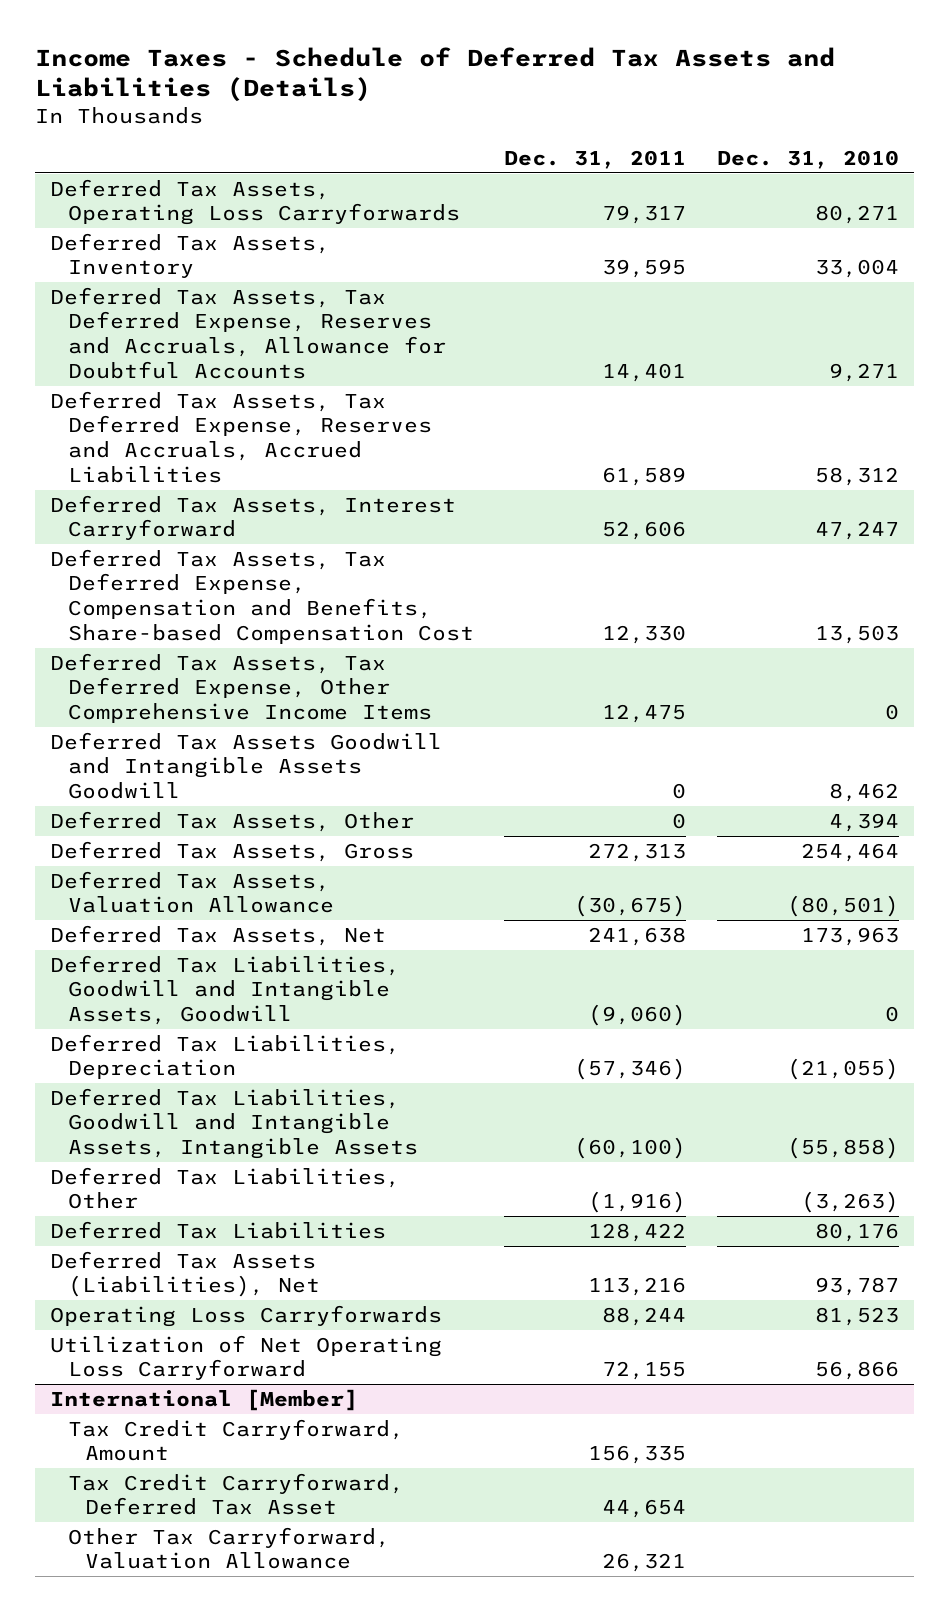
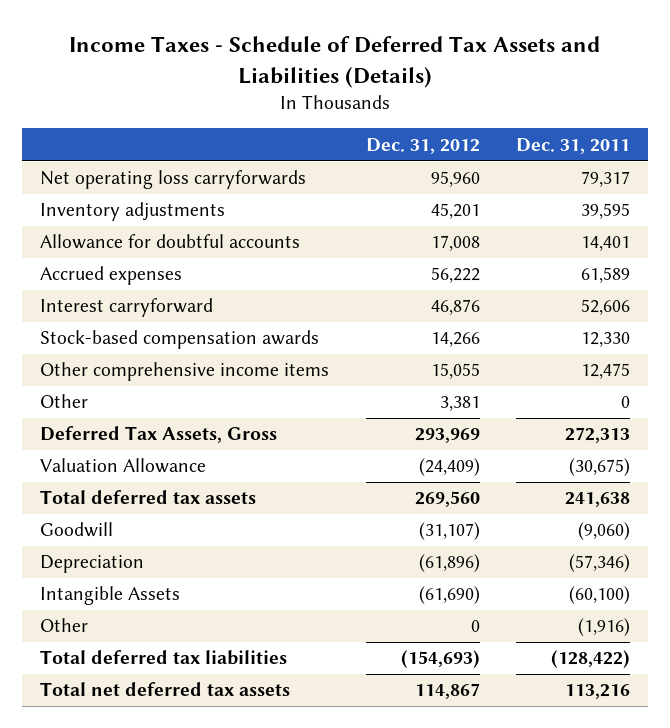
[716,149,899,169] Dec. 31, 2010 -> none
none -> [365,137,480,154] Dec. 31, 2012
[50,731,443,800] Deferred Tax Assets Goodwill and Intangible Assets Goodwill -> none
[50,810,415,832] Deferred Tax Assets, Other -> none
[50,178,460,226] Deferred Tax Assets, Operating Loss Carryforwards -> [40,170,307,190] Net operating loss carryforwards
[50,232,331,279] Deferred Tax Assets, Inventory -> [40,202,226,222] Inventory adjustments
[50,286,446,379] Deferred Tax Assets, Tax Deferred Expense, Reserves and Accruals, Allowance for Doubtful Accounts -> [40,234,301,250] Allowance for doubtful accounts
[50,390,432,483] Deferred Tax Assets, Tax Deferred Expense, Reserves and Accruals, Accrued Liabilities -> [40,266,183,286] Accrued expenses
[50,494,457,541] Deferred Tax Assets, Interest Carryforward -> [40,298,214,318] Interest carryforward
[50,548,474,644] Deferred Tax Assets, Tax Deferred Expense, Compensation and Benefits, Share-based Compensation Cost -> [40,330,320,350] Stock-based compensation awards
[50,652,432,724] Deferred Tax Assets, Tax Deferred Expense, Other Comprehensive Income Items -> [40,362,330,382] Other comprehensive income items
none -> [40,394,89,409] Other
[50,1304,443,1327] Operating Loss Carryforwards -> none
[50,1334,443,1381] Utilization of Net Operating Loss Carryforward -> none
[50,1388,359,1411] International [Member] -> none
[67,1418,404,1462] Tax Credit Carryforward, Amount -> none
[67,1472,404,1516] Tax Credit Carryforward, Deferred Tax Asset -> none
[67,1526,390,1570] Other Tax Carryforward, Valuation Allowance -> none
[50,870,334,914] Deferred Tax Assets, Valuation Allowance -> [40,458,207,474] Valuation Allowance
[50,924,387,946] Deferred Tax Assets, Net -> [40,490,257,505] Total deferred tax assets
[50,954,401,1026] Deferred Tax Liabilities, Goodwill and Intangible Assets, Goodwill -> [40,522,114,538] Goodwill
[50,1033,401,1080] Deferred Tax Liabilities, Depreciation -> [40,555,145,574] Depreciation
[50,1087,418,1160] Deferred Tax Liabilities, Goodwill and Intangible Assets, Intangible Assets -> [40,586,181,606] Intangible Assets
[50,1166,401,1210] Deferred Tax Liabilities, Other -> [40,618,89,633] Other
[50,1220,387,1239] Deferred Tax Liabilities -> [40,650,288,666] Total deferred tax liabilities
[588,1222,687,1242] 128,422 -> [550,650,630,669] (128,422)
[50,1250,320,1298] Deferred Tax Assets (Liabilities), Net -> [40,682,291,697] Total net deferred tax assets

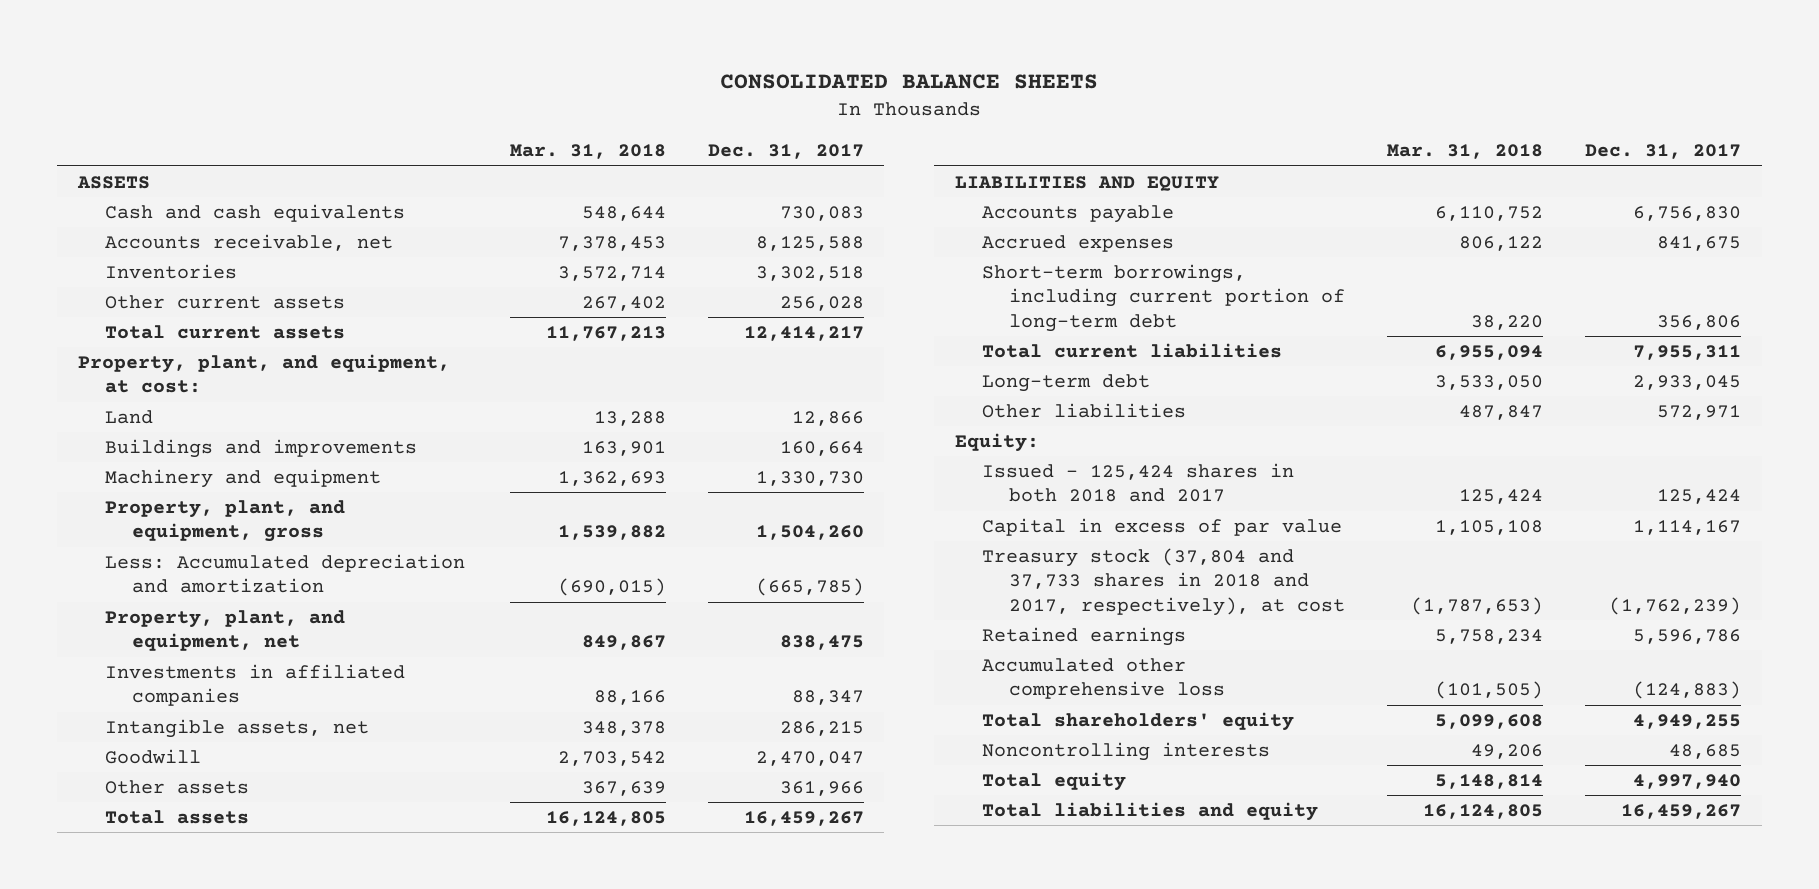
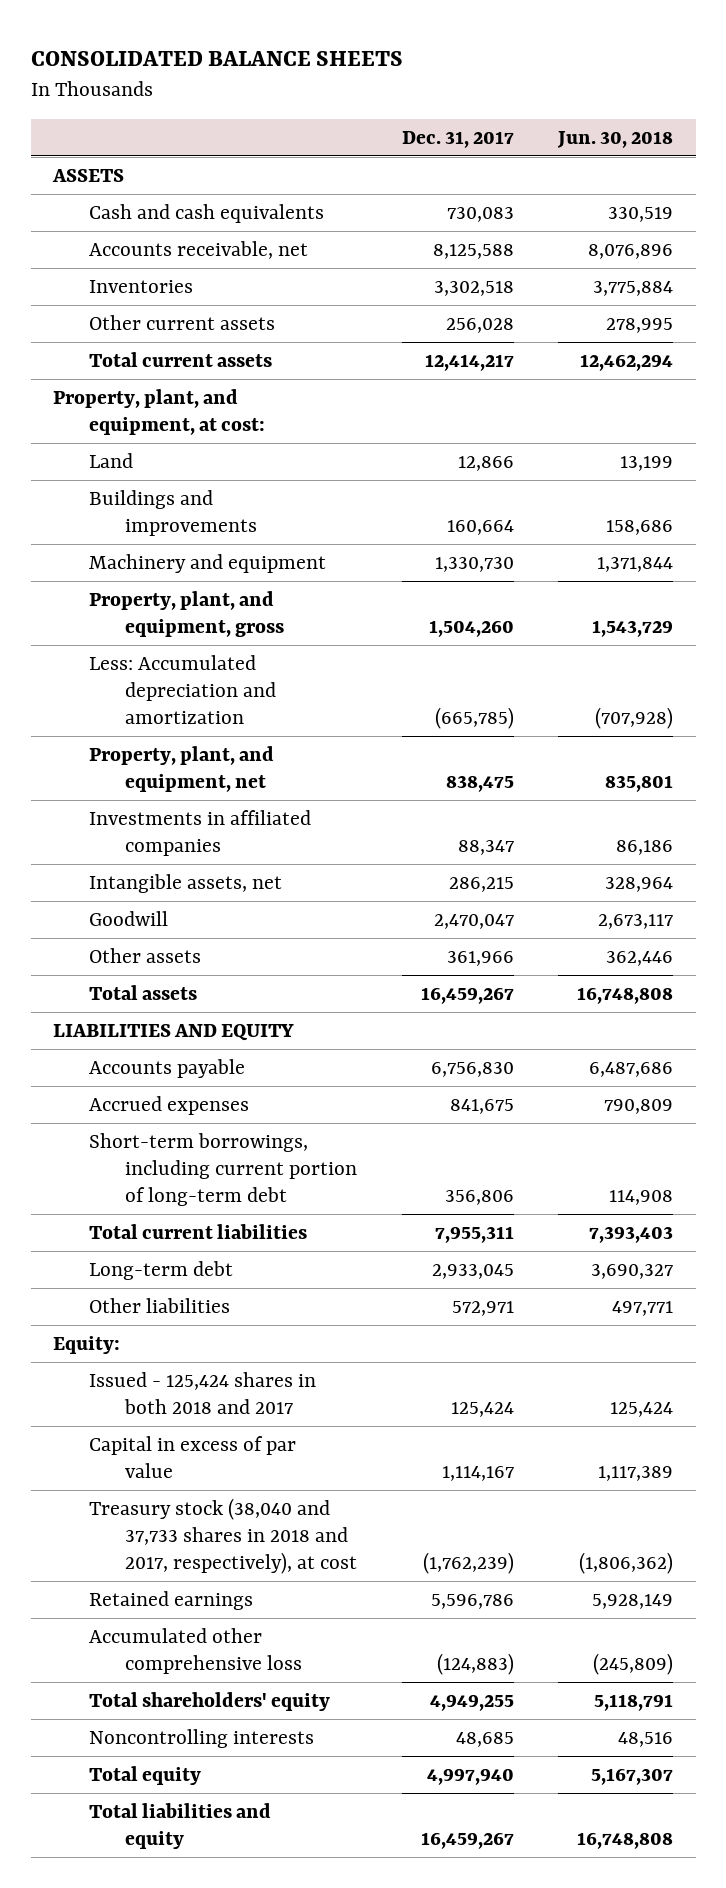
[509,144,666,160] Mar. 31, 2018 -> none
none -> [557,130,674,148] Jun. 30, 2018
[982,547,1346,616] Treasury stock (37,804 and 37,733 shares in 2018 and 2017, respectively), at cost -> [89,1498,358,1574] Treasury stock (38,040 and 37,733 shares in 2018 and 2017, respectively), at cost

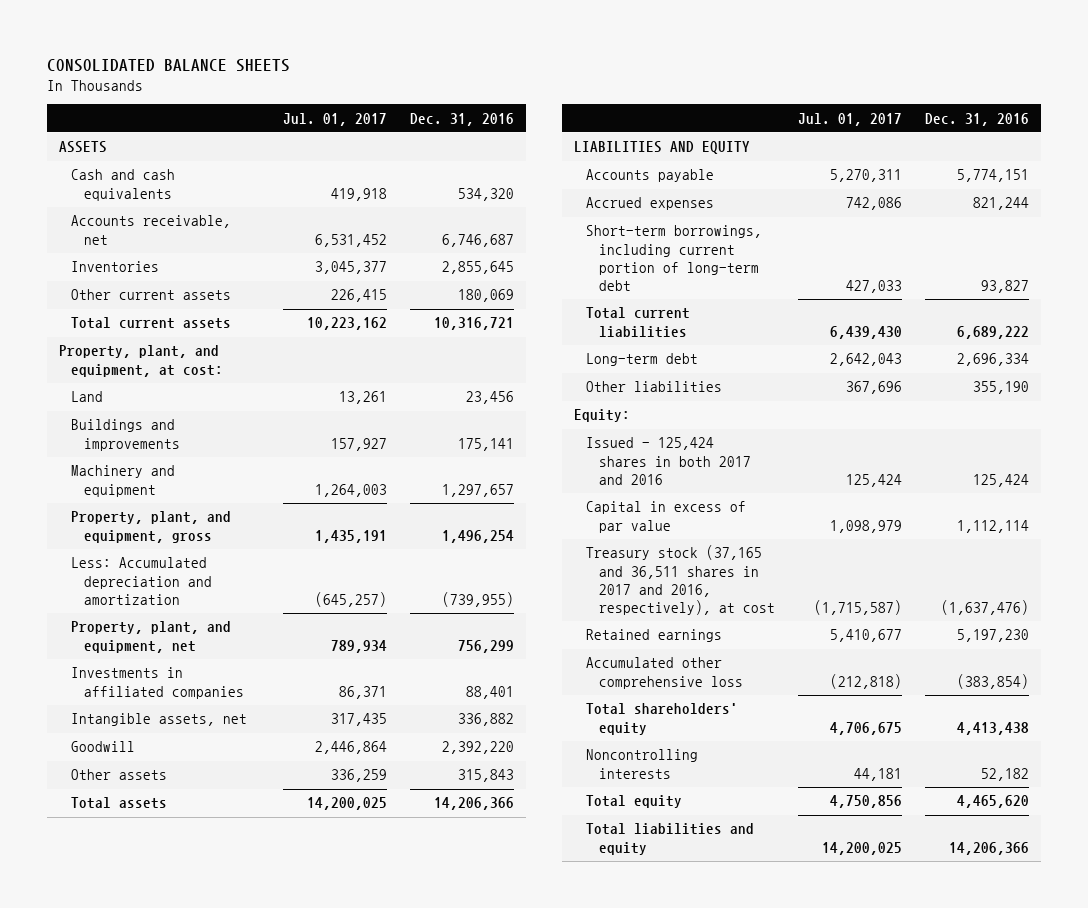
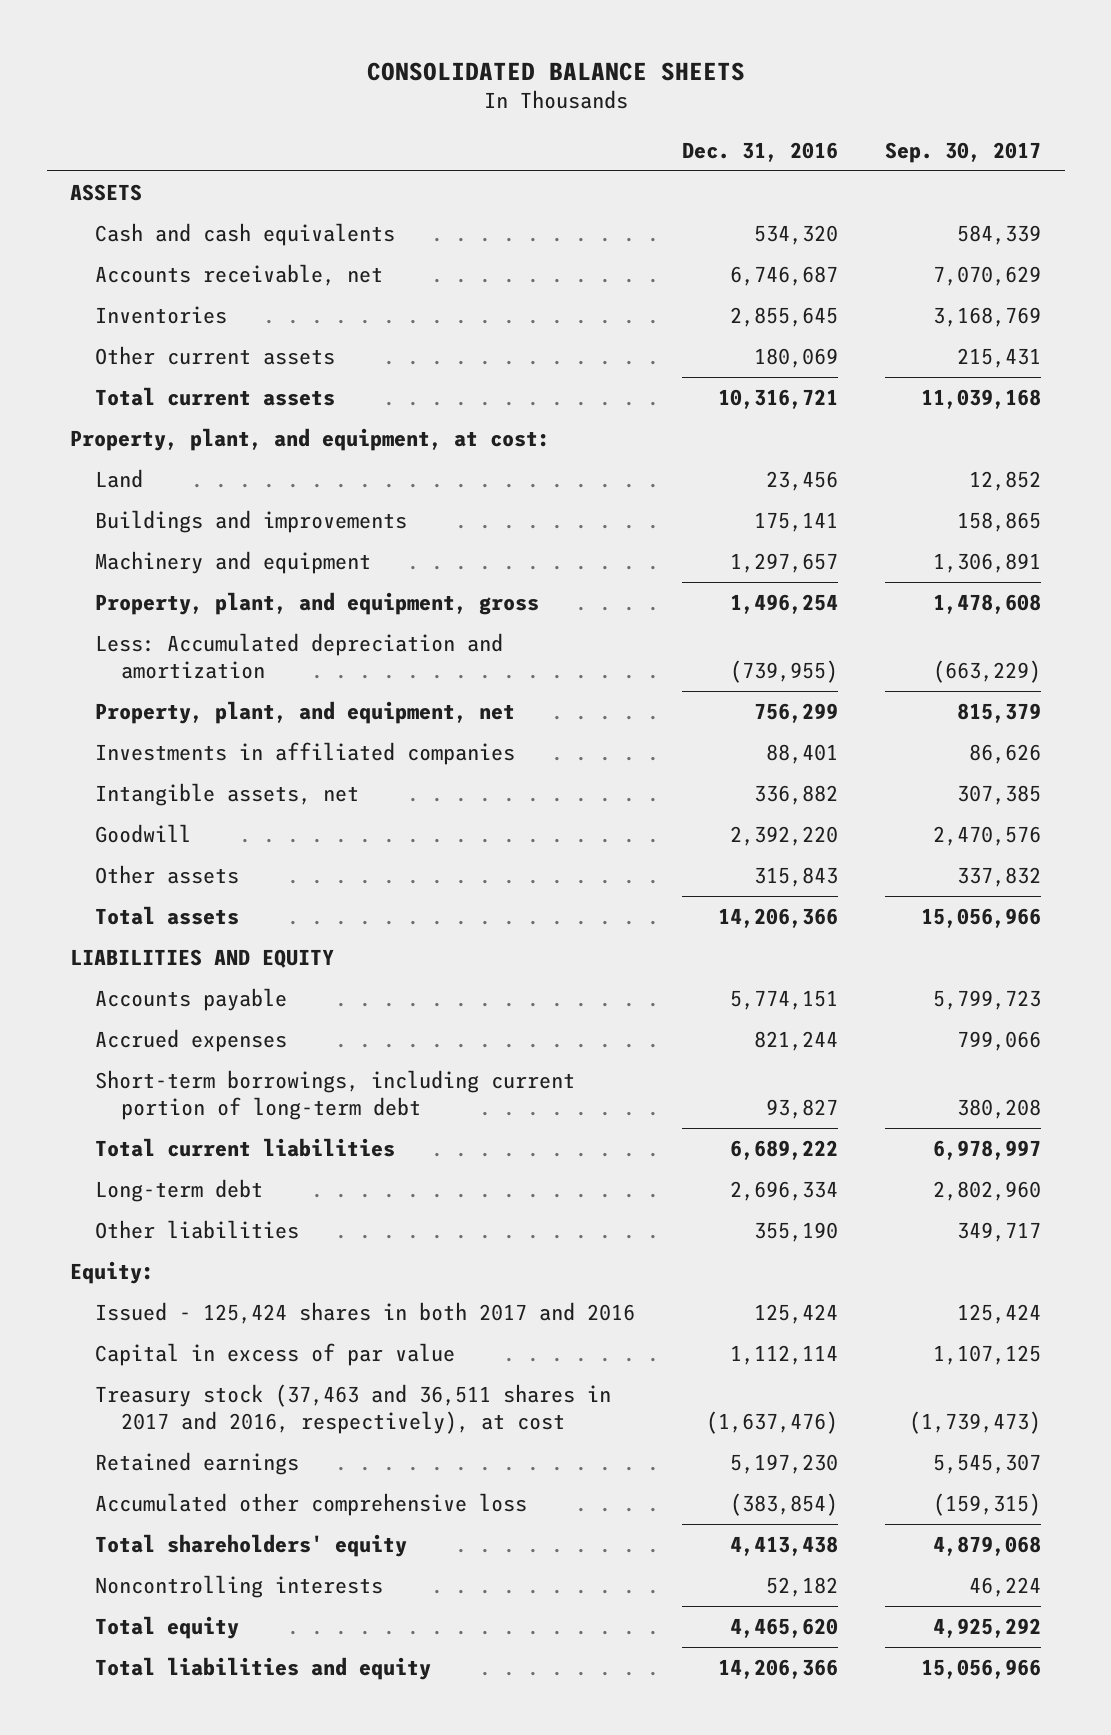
[283,112,388,126] Jul. 01, 2017 -> none
none -> [885,141,1042,163] Sep. 30, 2017
[586,545,775,615] Treasury stock (37,165 and 36,511 shares in 2017 and 2016, respectively), at cost -> [95,1384,612,1434] Treasury stock (37,463 and 36,511 shares in 2017 and 2016, respectively), at cost

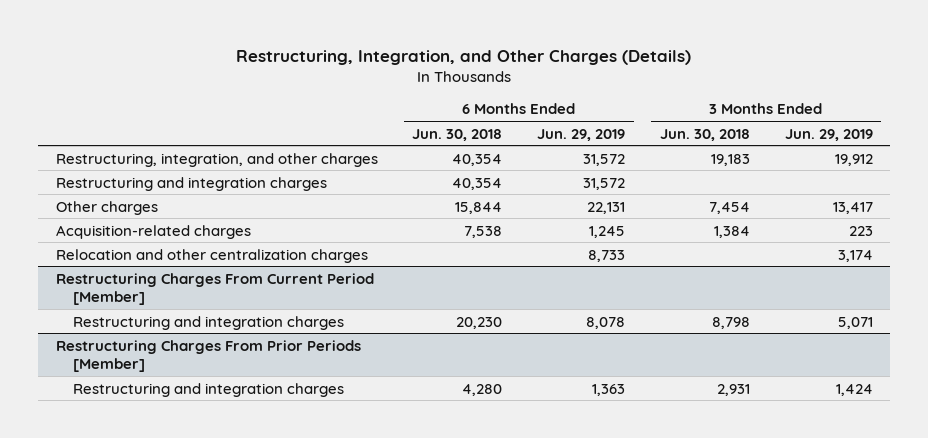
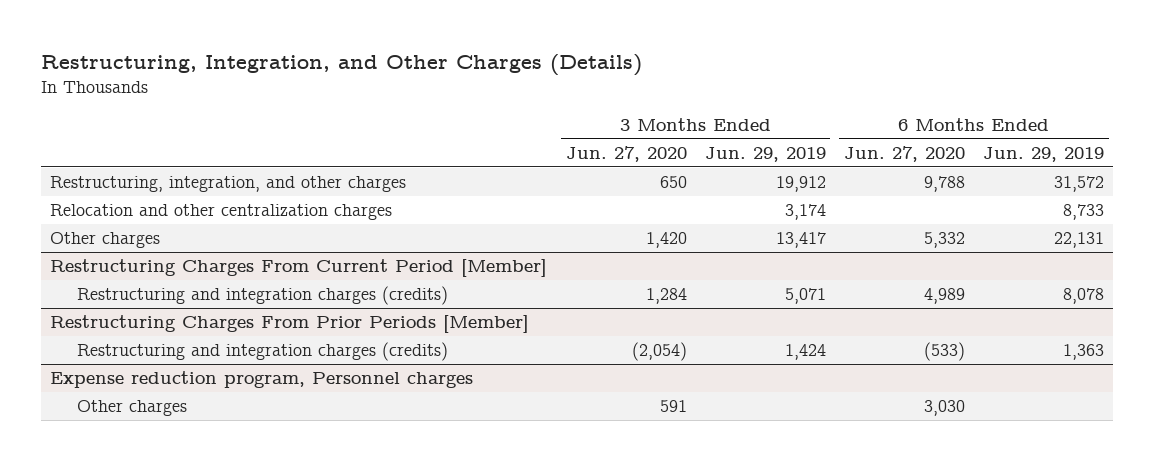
[412,128,503,141] Jun. 30, 2018 -> none
[659,128,750,141] Jun. 30, 2018 -> none
none -> [565,145,687,162] Jun. 27, 2020
none -> [843,145,965,162] Jun. 27, 2020
[55,176,327,191] Restructuring and integration charges -> none
[55,224,251,239] Acquisition-related charges -> none
[55,200,158,215] Other charges -> [50,232,161,249] Other charges
[72,315,344,330] Restructuring and integration charges -> [77,286,449,306] Restructuring and integration charges (credits)
[72,382,344,397] Restructuring and integration charges -> [77,342,449,362] Restructuring and integration charges (credits)
none -> [50,371,474,389] Expense reduction program, Personnel charges
none -> [77,400,188,417] Other charges

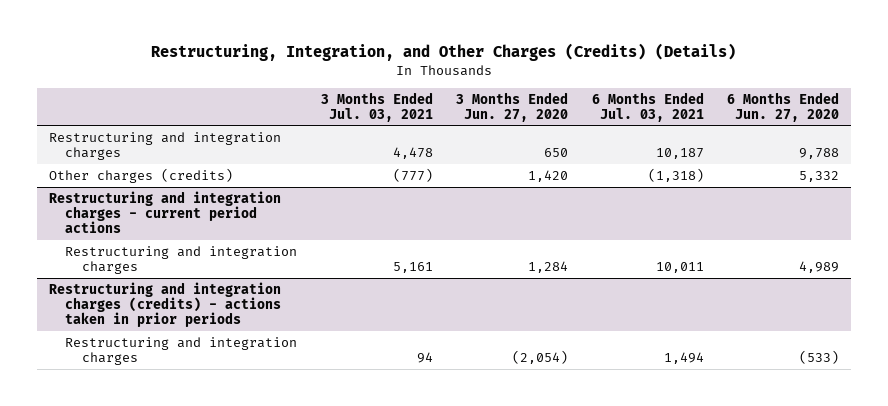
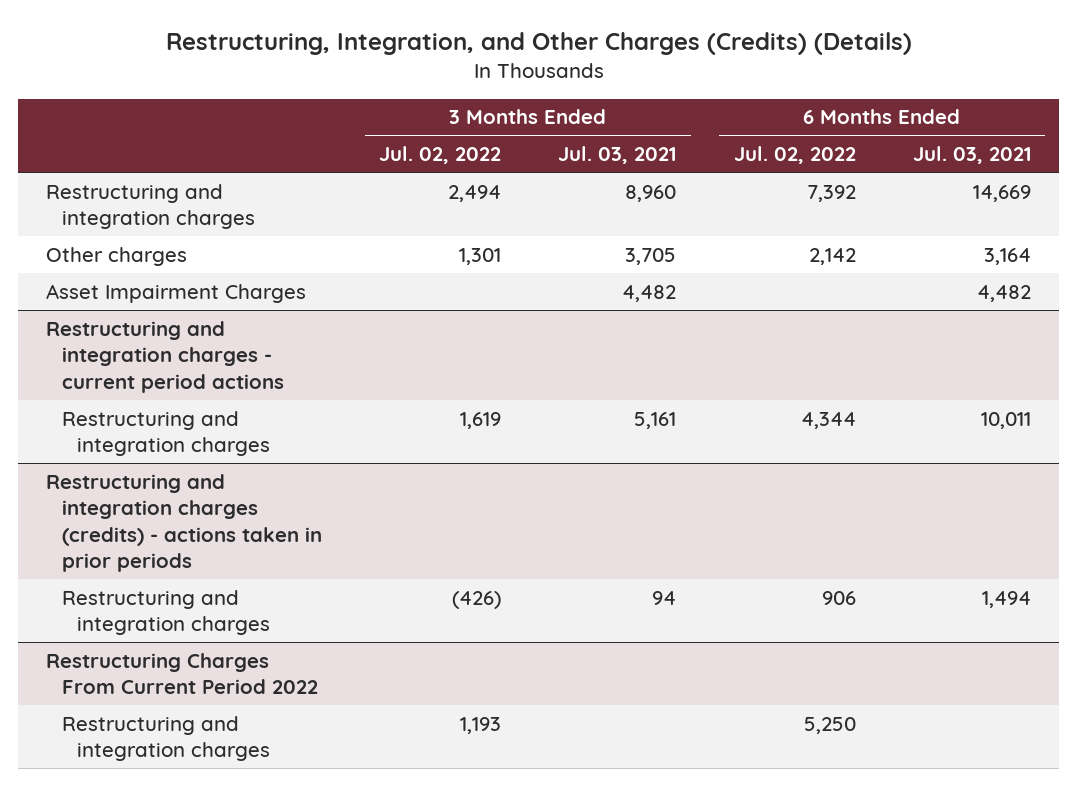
[456,91,569,122] 3 Months Ended Jun. 27, 2020 -> none
[727,91,840,122] 6 Months Ended Jun. 27, 2020 -> none
none -> [379,146,502,165] Jul. 02, 2022
none -> [733,146,856,165] Jul. 02, 2022
[392,146,433,159] 4,478 -> [625,184,677,202] 8,960
[655,147,704,159] 10,187 -> [972,184,1031,202] 14,669
[48,167,233,183] Other charges (credits) -> [46,246,188,266] Other charges
[392,167,433,182] (777) -> [625,247,677,265] 3,705
[647,167,704,182] (1,318) -> [983,247,1031,265] 3,164
none -> [46,283,307,303] Asset Impairment Charges
none -> [46,652,318,695] Restructuring Charges From Current Period 2022
none -> [61,715,271,762] Restructuring and integration charges

